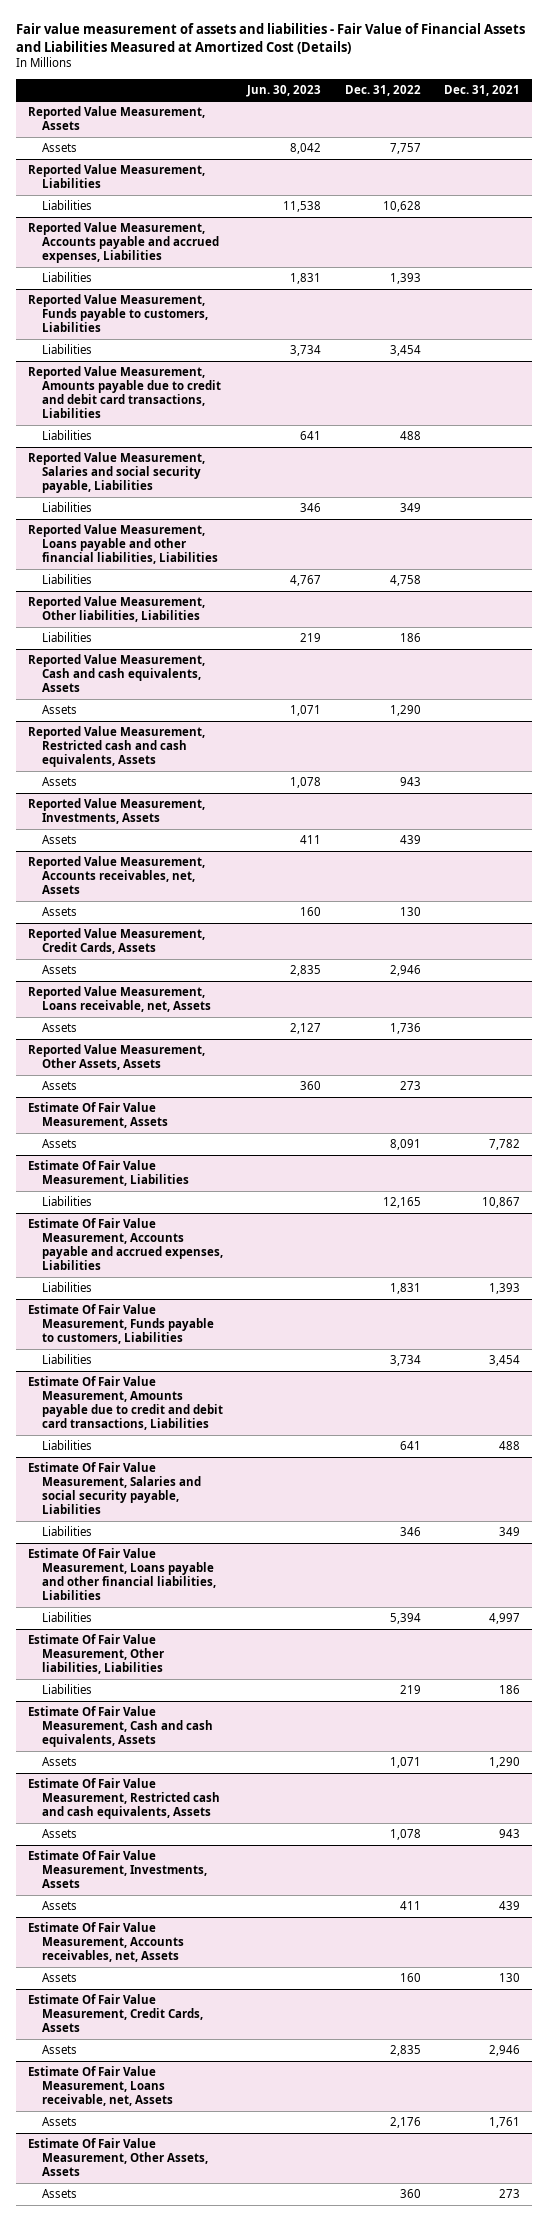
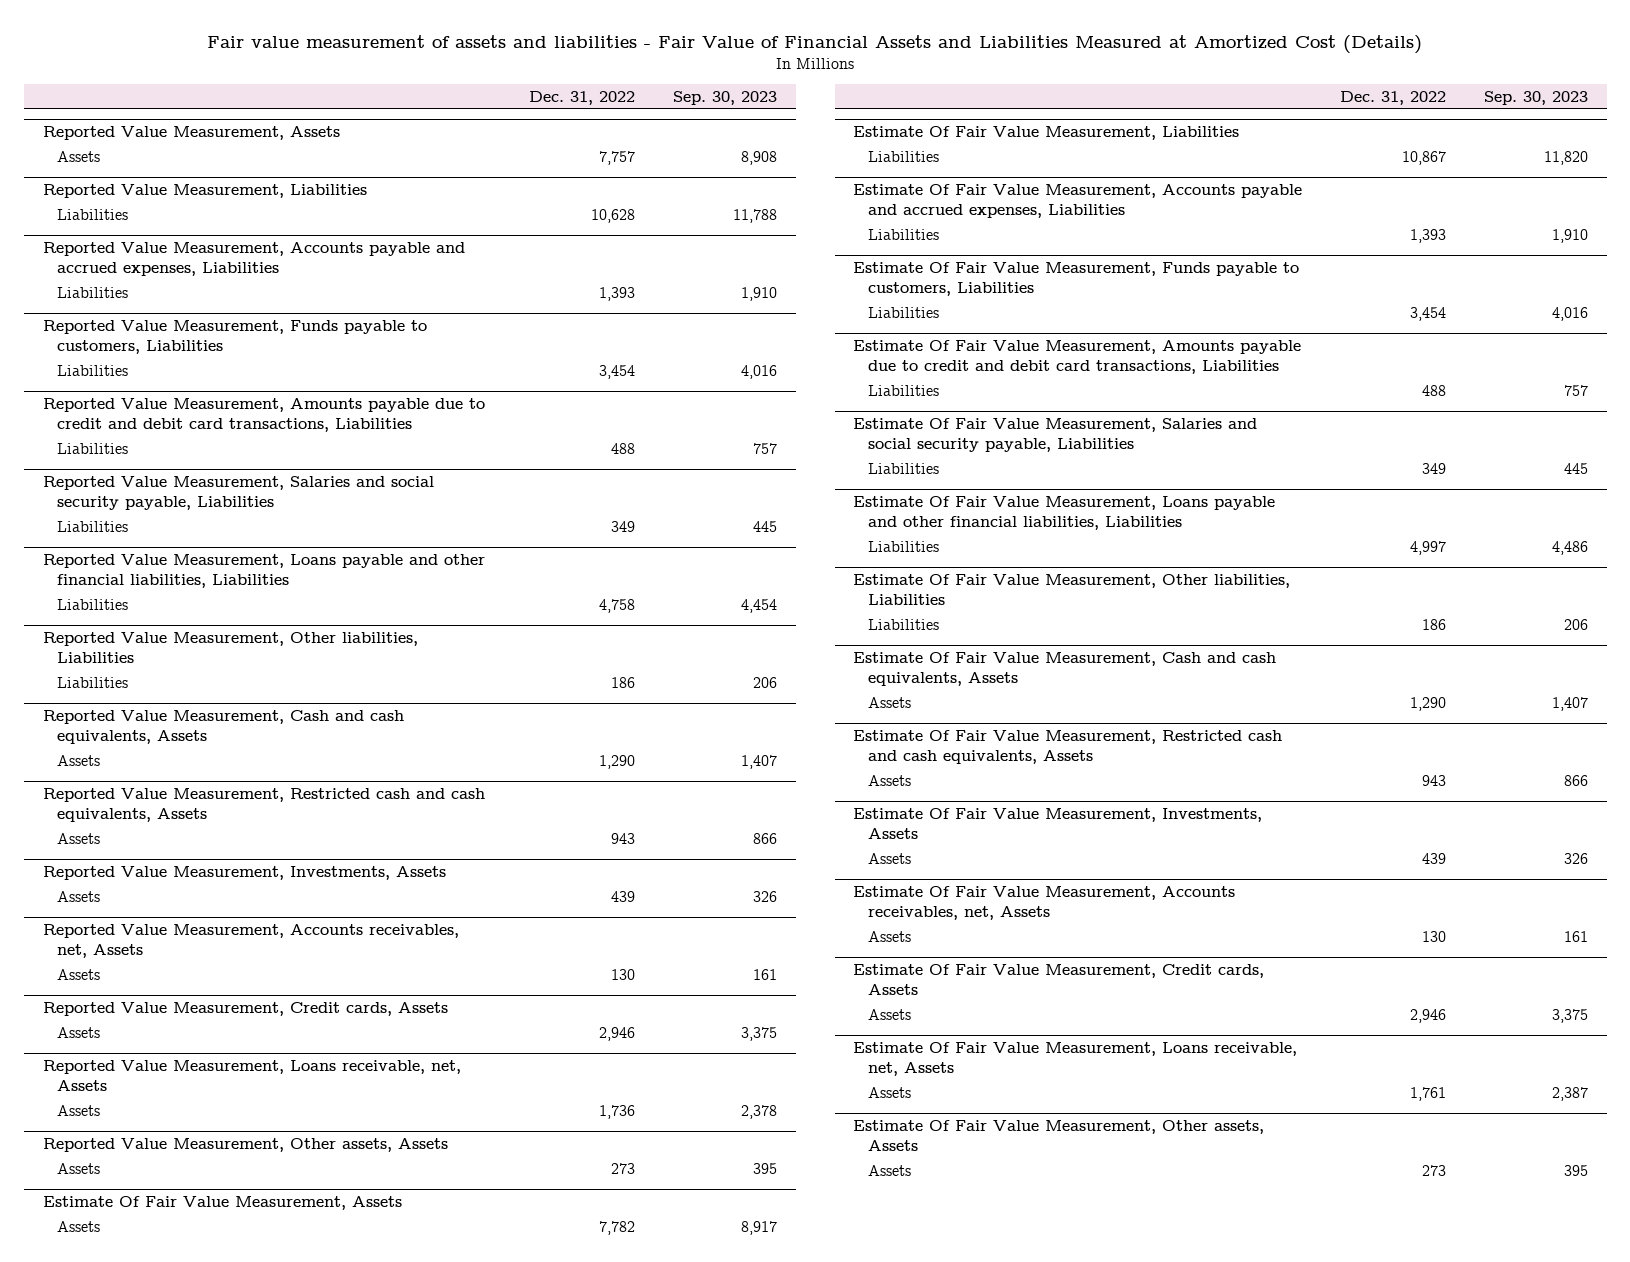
[245,84,321,97] Jun. 30, 2023 -> none
[444,84,521,96] Dec. 31, 2021 -> none
none -> [672,90,777,105] Sep. 30, 2023
[27,927,205,955] Reported Value Measurement, Credit Cards, Assets -> [42,1002,448,1017] Reported Value Measurement, Credit cards, Assets
[27,1043,205,1071] Reported Value Measurement, Other Assets, Assets -> [42,1138,448,1153] Reported Value Measurement, Other assets, Assets
[389,1138,421,1150] 8,091 -> [599,1220,636,1235] 7,782
[382,1196,421,1208] 12,165 -> [1402,150,1447,165] 10,867
[389,1282,421,1294] 1,831 -> [1410,228,1447,243] 1,393
[389,1354,421,1366] 3,734 -> [1410,306,1447,321] 3,454
[399,1440,421,1450] 641 -> [1422,384,1447,396] 488
[399,1526,421,1536] 346 -> [1422,462,1447,474] 349
[389,1612,421,1624] 5,394 -> [1410,540,1447,555] 4,997
[399,1684,421,1694] 219 -> [1422,618,1447,630] 186
[389,1756,421,1768] 1,071 -> [1410,696,1447,711] 1,290
[389,1828,421,1840] 1,078 -> [1422,774,1447,786] 943
[399,1900,421,1910] 411 -> [1422,852,1447,864] 439
[399,1972,421,1982] 160 -> [1422,930,1447,942] 130
[27,1993,204,2033] Estimate Of Fair Value Measurement, Credit Cards, Assets -> [853,964,1265,996] Estimate Of Fair Value Measurement, Credit cards, Assets
[389,2044,421,2056] 2,835 -> [1410,1008,1447,1023] 2,946
[389,2116,421,2128] 2,176 -> [1410,1086,1447,1101] 1,761
[27,2137,209,2177] Estimate Of Fair Value Measurement, Other Assets, Assets -> [853,1120,1265,1152] Estimate Of Fair Value Measurement, Other assets, Assets
[399,2188,421,2198] 360 -> [1422,1164,1447,1176] 273

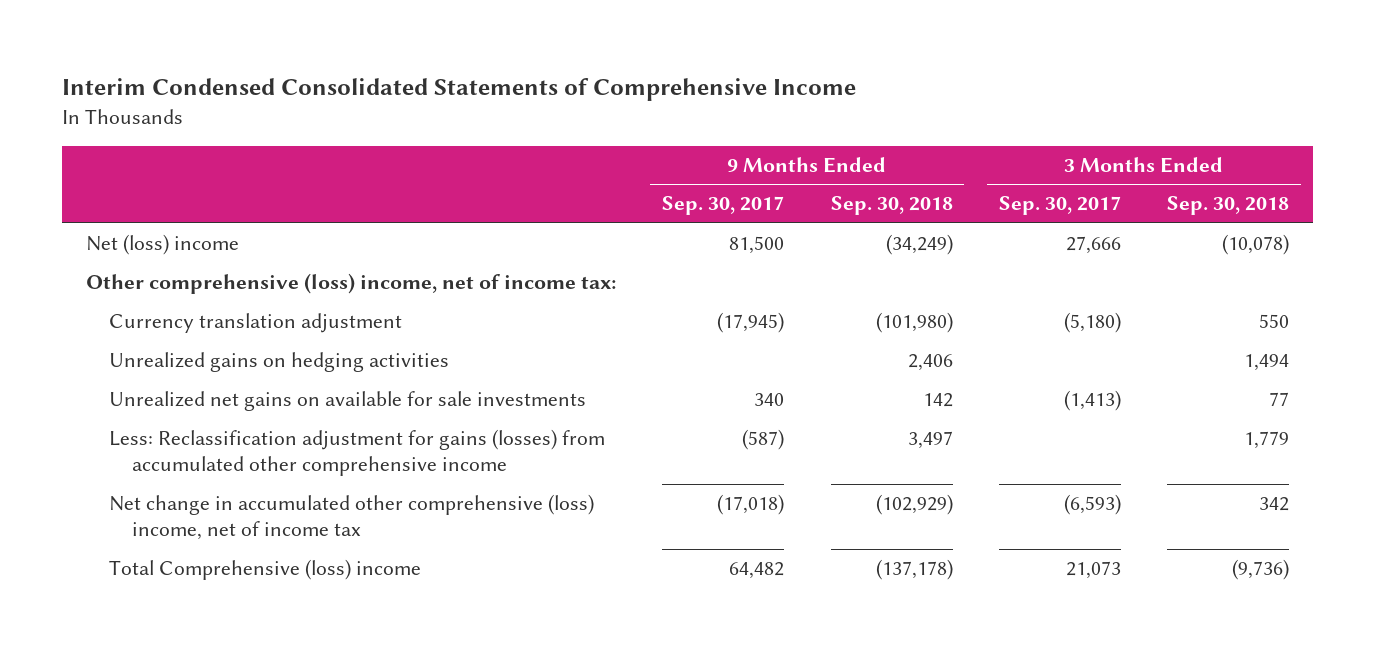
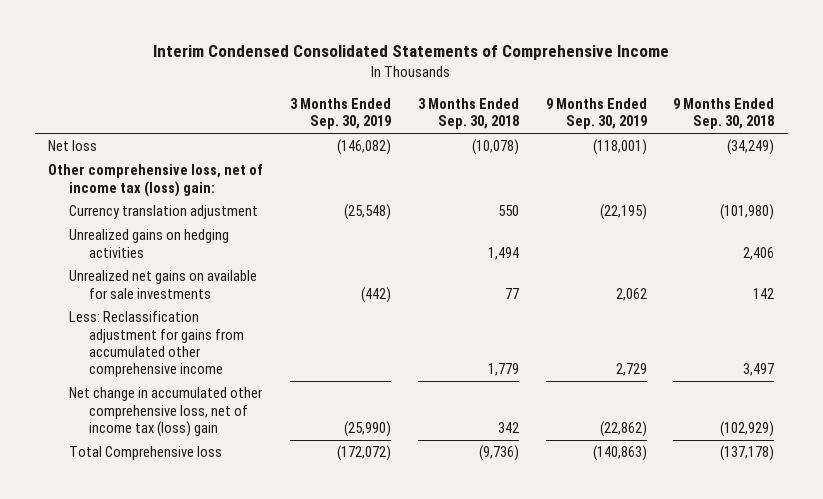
[662,196,785,216] Sep. 30, 2017 -> none
[998,196,1121,216] Sep. 30, 2017 -> none
none -> [289,98,391,130] 3 Months Ended Sep. 30, 2019
none -> [545,98,647,130] 9 Months Ended Sep. 30, 2019
[85,234,239,256] Net (loss) income -> [48,140,98,152] Net loss
[85,273,616,295] Other comprehensive (loss) income, net of income tax: -> [48,164,264,197] Other comprehensive loss, net of income tax (loss) gain:
[108,429,605,477] Less: Reclassification adjustment for gains (losses) from accumulated other comprehensive income -> [68,311,245,377] Less: Reclassification adjustment for gains from accumulated other comprehensive income
[108,494,594,541] Net change in accumulated other comprehensive (loss) income, net of income tax -> [68,387,262,437] Net change in accumulated other comprehensive loss, net of income tax (loss) gain
[108,559,421,581] Total Comprehensive (loss) income -> [68,446,222,461] Total Comprehensive loss

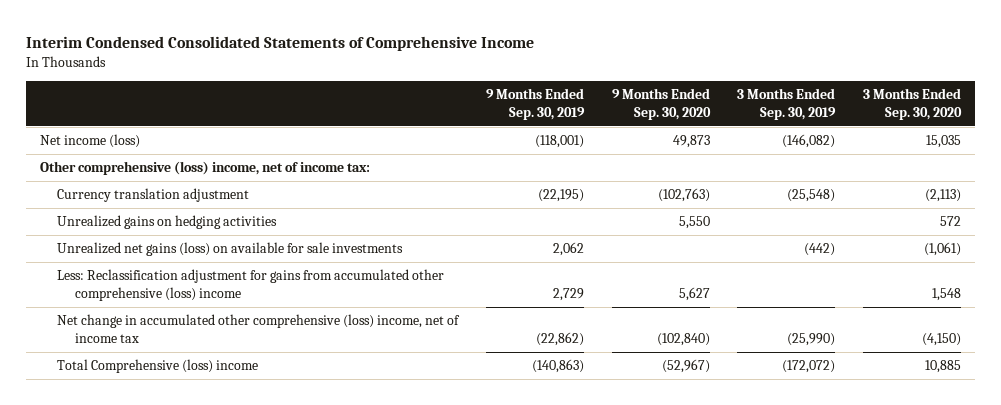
[417,98,519,130] 3 Months Ended Sep. 30, 2018 -> none
[673,98,775,130] 9 Months Ended Sep. 30, 2018 -> none
none -> [611,88,711,120] 9 Months Ended Sep. 30, 2020
none -> [863,88,963,120] 3 Months Ended Sep. 30, 2020
[48,140,98,152] Net loss -> [39,134,140,149] Net income (loss)
[48,164,264,197] Other comprehensive loss, net of income tax (loss) gain: -> [39,161,370,176] Other comprehensive (loss) income, net of income tax:
[68,270,257,299] Unrealized net gains on available for sale investments -> [57,242,404,257] Unrealized net gains (loss) on available for sale investments
[68,311,245,377] Less: Reclassification adjustment for gains from accumulated other comprehensive income -> [57,269,445,301] Less: Reclassification adjustment for gains from accumulated other comprehensive (loss) income
[68,387,262,437] Net change in accumulated other comprehensive loss, net of income tax (loss) gain -> [57,314,461,343] Net change in accumulated other comprehensive (loss) income, net of income tax
[68,446,222,461] Total Comprehensive loss -> [57,359,259,374] Total Comprehensive (loss) income

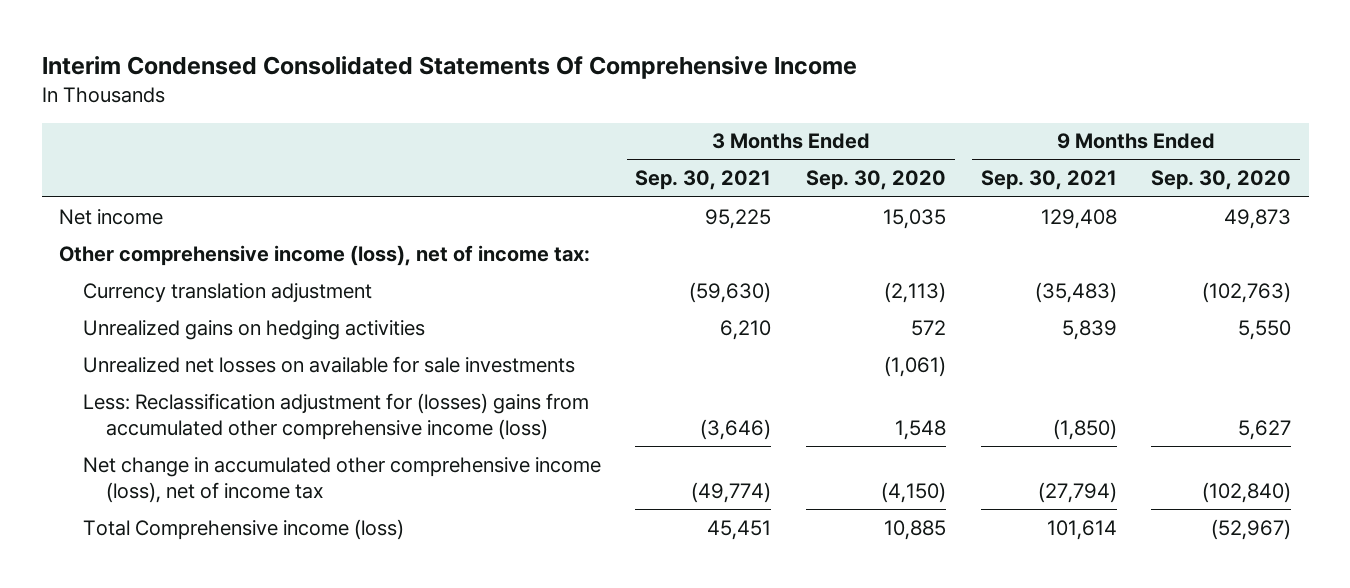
[25,35,534,51] Interim Condensed Consolidated Statements of Comprehensive Income -> [41,56,857,80] Interim Condensed Consolidated Statements Of Comprehensive Income
[485,88,585,120] 9 Months Ended Sep. 30, 2019 -> none
[737,88,837,120] 3 Months Ended Sep. 30, 2019 -> none
none -> [635,170,772,191] Sep. 30, 2021
none -> [980,170,1117,191] Sep. 30, 2021
[39,134,140,149] Net income (loss) -> [59,208,164,225] Net income
[39,161,370,176] Other comprehensive (loss) income, net of income tax: -> [59,244,591,266] Other comprehensive income (loss), net of income tax:
[57,242,404,257] Unrealized net gains (loss) on available for sale investments -> [82,355,575,373] Unrealized net losses on available for sale investments
[57,269,445,301] Less: Reclassification adjustment for gains from accumulated other comprehensive (loss) income -> [82,392,589,440] Less: Reclassification adjustment for (losses) gains from accumulated other comprehensive income (loss)
[57,314,461,343] Net change in accumulated other comprehensive (loss) income, net of income tax -> [82,456,601,503] Net change in accumulated other comprehensive income (loss), net of income tax
[57,359,259,374] Total Comprehensive (loss) income -> [82,518,404,540] Total Comprehensive income (loss)

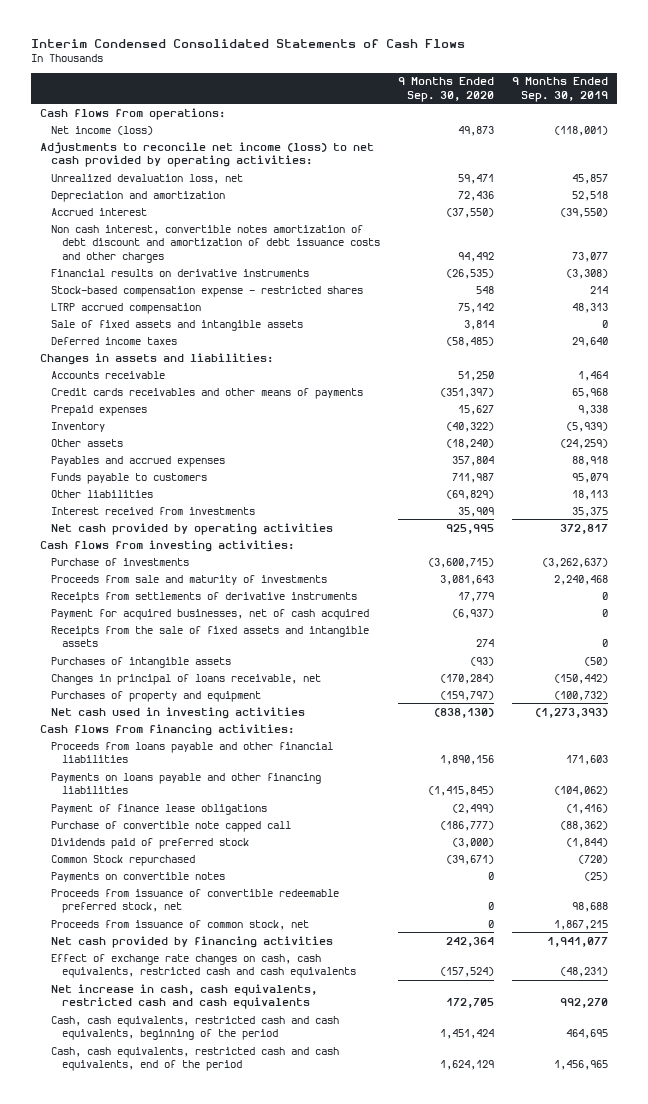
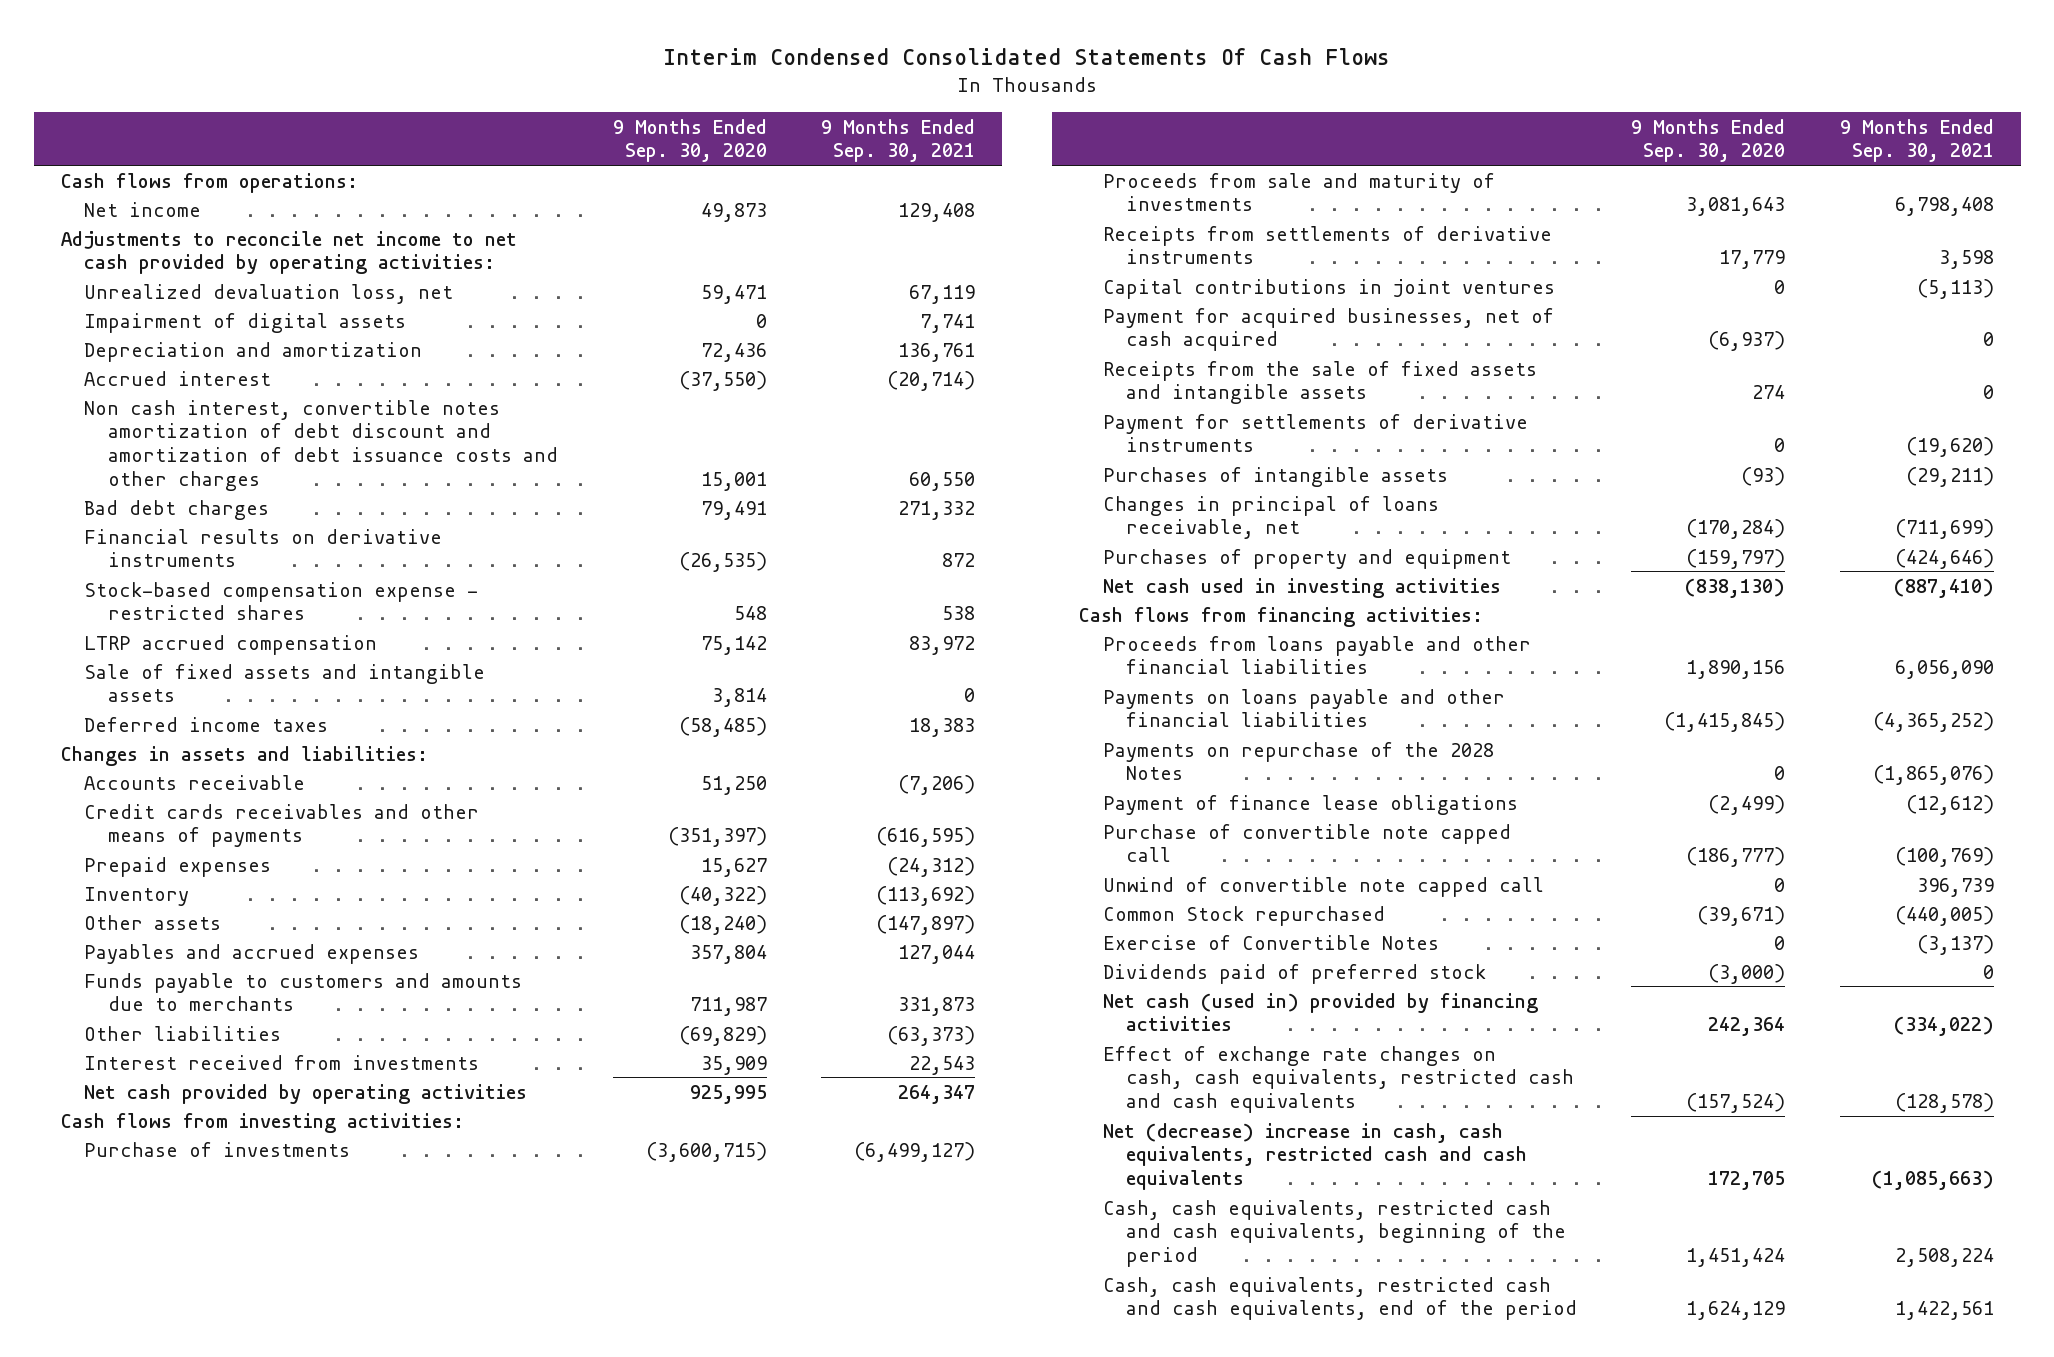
[31,38,466,48] Interim Condensed Consolidated Statements of Cash Flows -> [663,47,1391,65] Interim Condensed Consolidated Statements Of Cash Flows
[512,77,609,102] 9 Months Ended Sep. 30, 2019 -> none
none -> [820,118,975,163] 9 Months Ended Sep. 30, 2021
[51,125,154,135] Net income (loss) -> [84,201,202,217] Net income
[40,141,375,168] Adjustments to reconcile net income (loss) to net cash provided by operating activities: -> [60,230,517,275] Adjustments to reconcile net income to net cash provided by operating activities:
none -> [84,312,407,333] Impairment of digital assets
[458,251,495,262] 94,492 -> [700,471,767,491] 15,001
none -> [84,499,270,520] Bad debt charges
[51,472,208,484] Funds payable to customers -> [84,972,523,1012] Funds payable to customers and amounts due to merchants
none -> [1102,278,1555,299] Capital contributions in joint ventures
none -> [1102,413,1528,453] Payment for settlements of derivative instruments
[51,772,322,795] Payments on loans payable and other financing liabilities -> [1102,688,1505,728] Payments on loans payable and other financial liabilities
none -> [1102,741,1494,781] Payments on repurchase of the 2028 Notes
none -> [1102,876,1544,897] Unwind of convertible note capped call
[51,871,226,882] Payments on convertible notes -> none
[51,888,340,914] Proceeds from issuance of convertible redeemable preferred stock, net -> none
[51,919,310,930] Proceeds from issuance of common stock, net -> none
none -> [1102,934,1439,950] Exercise of Convertible Notes
[51,837,250,849] Dividends paid of preferred stock -> [1102,963,1486,984] Dividends paid of preferred stock
[51,935,334,948] Net cash provided by financing activities -> [1102,992,1538,1032] Net cash (used in) provided by financing activities
[51,983,318,1010] Net increase in cash, cash equivalents, restricted cash and cash equivalents -> [1102,1122,1528,1190] Net (decrease) increase in cash, cash equivalents, restricted cash and cash equivalents

